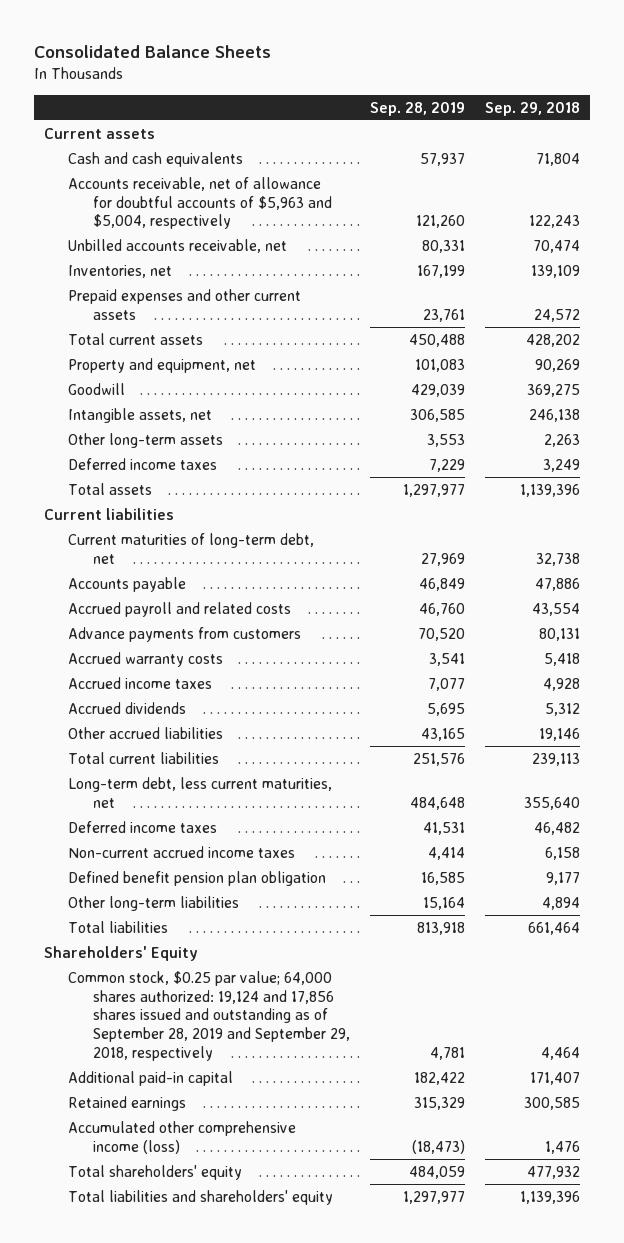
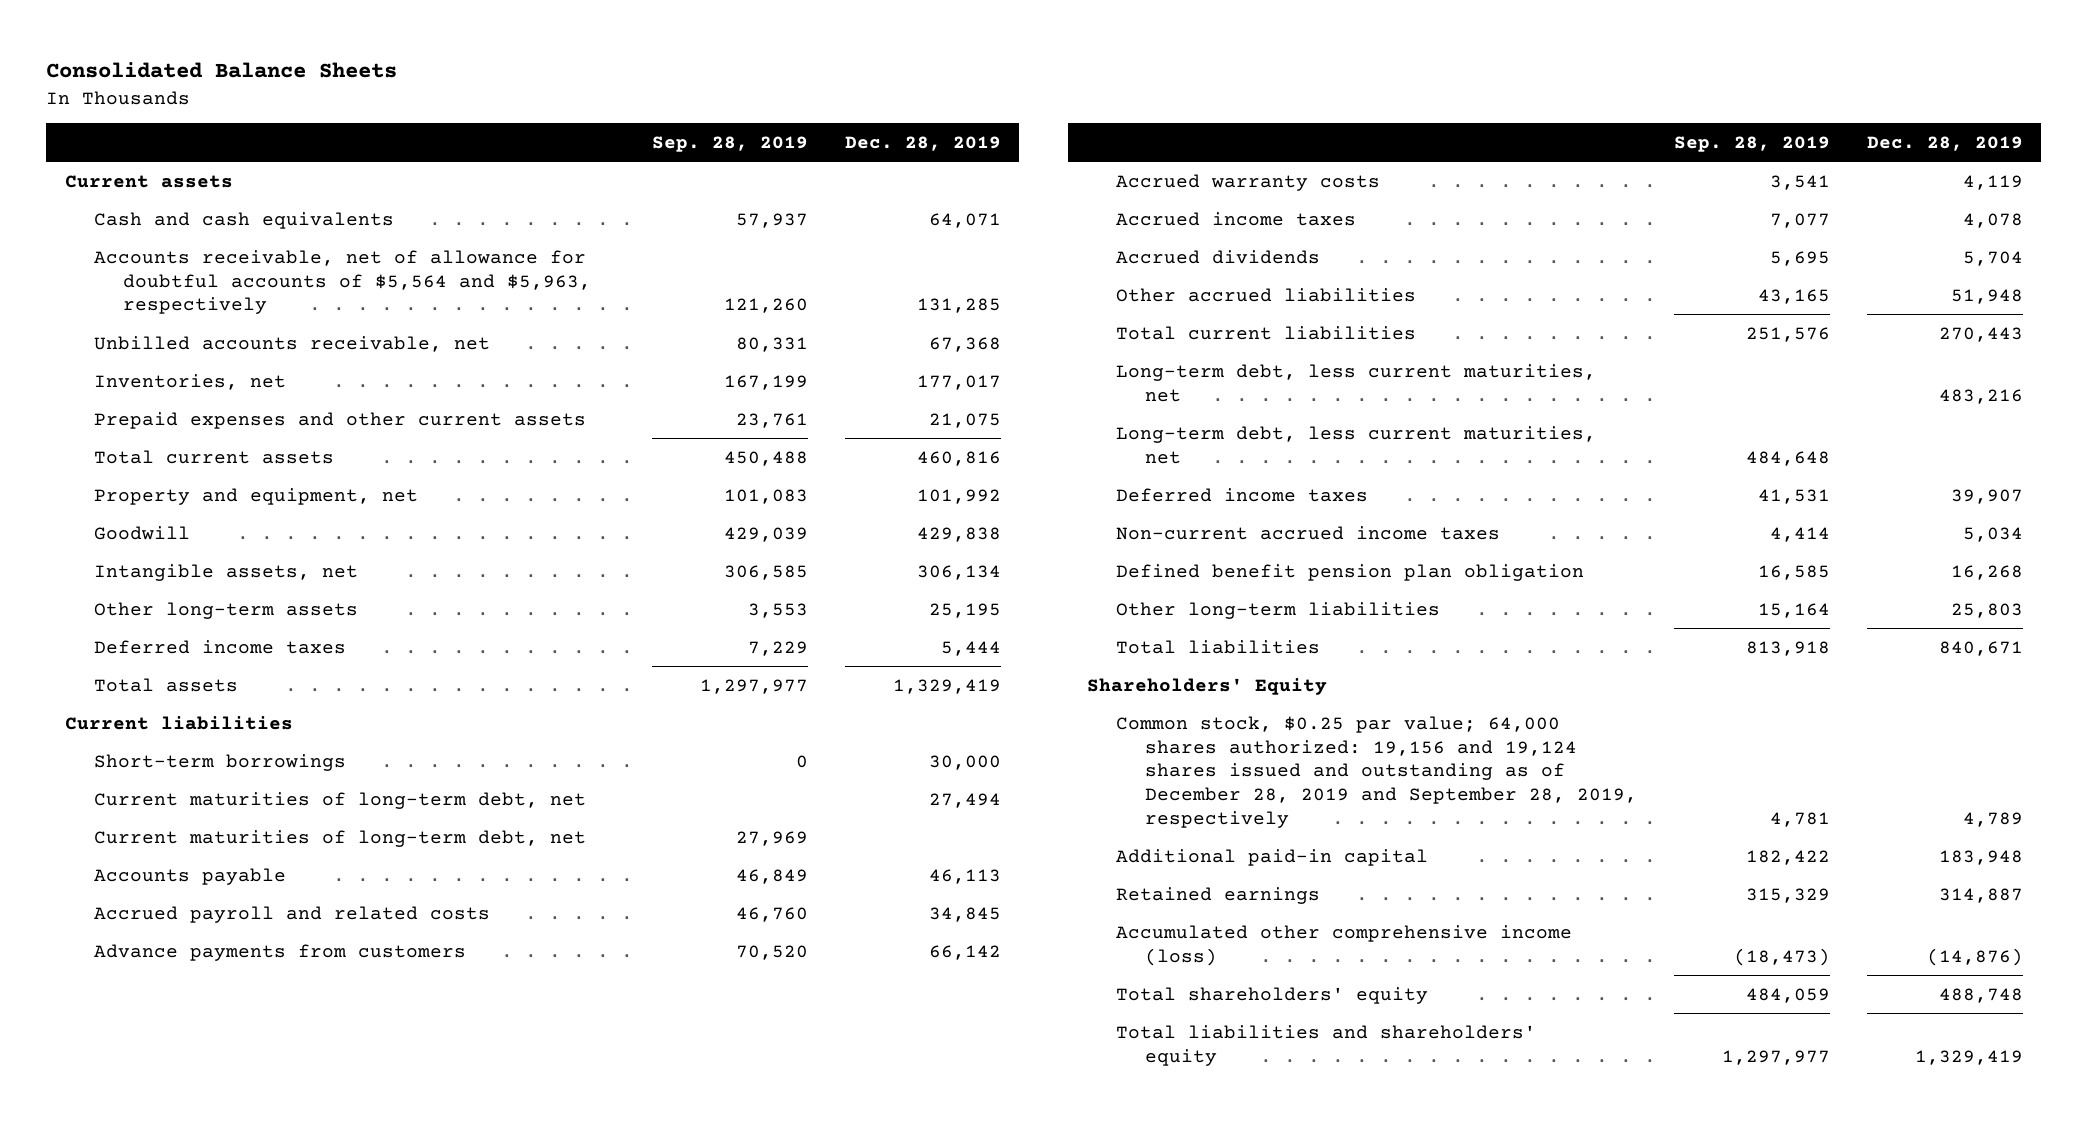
[485,101,581,116] Sep. 29, 2018 -> none
none -> [844,135,1001,151] Dec. 28, 2019
[68,176,332,230] Accounts receivable, net of allowance for doubtful accounts of $5,963 and $5,004, respectively -> [93,249,591,315] Accounts receivable, net of allowance for doubtful accounts of $5,564 and $5,963, respectively
none -> [93,753,346,771] Short-term borrowings
none -> [93,791,586,809] Current maturities of long-term debt, net
none -> [1116,363,1597,402] Long-term debt, less current maturities, net
[68,970,350,1061] Common stock, $0.25 par value; 64,000 shares authorized: 19,124 and 17,856 shares issued and outstanding as of September 28, 2019 and September 29, 2018, respectively -> [1116,715,1638,829] Common stock, $0.25 par value; 64,000 shares authorized: 19,156 and 19,124 shares issued and outstanding as of December 28, 2019 and September 28, 2019, respectively

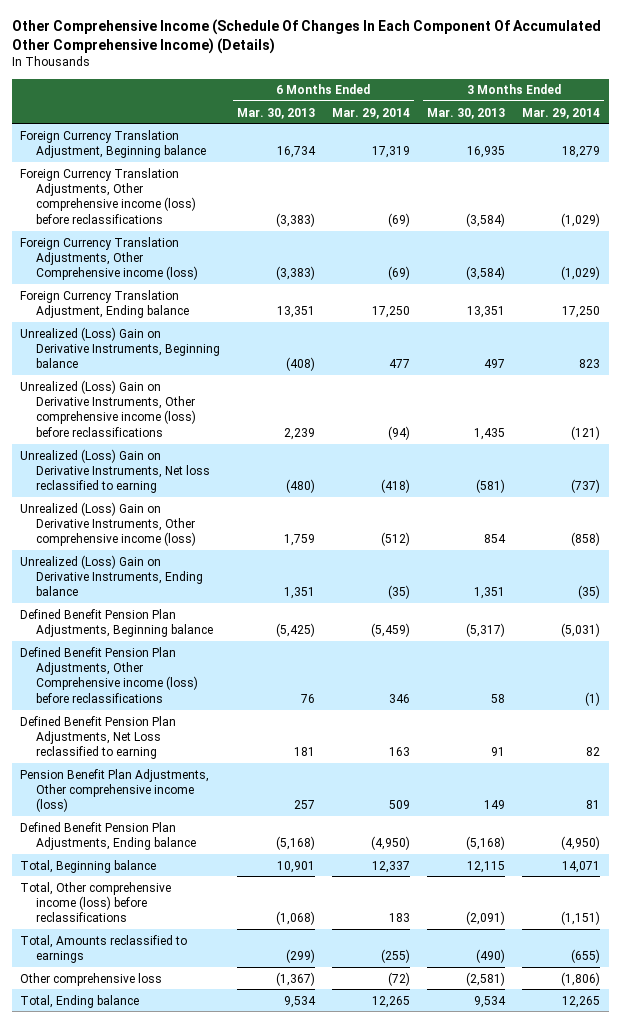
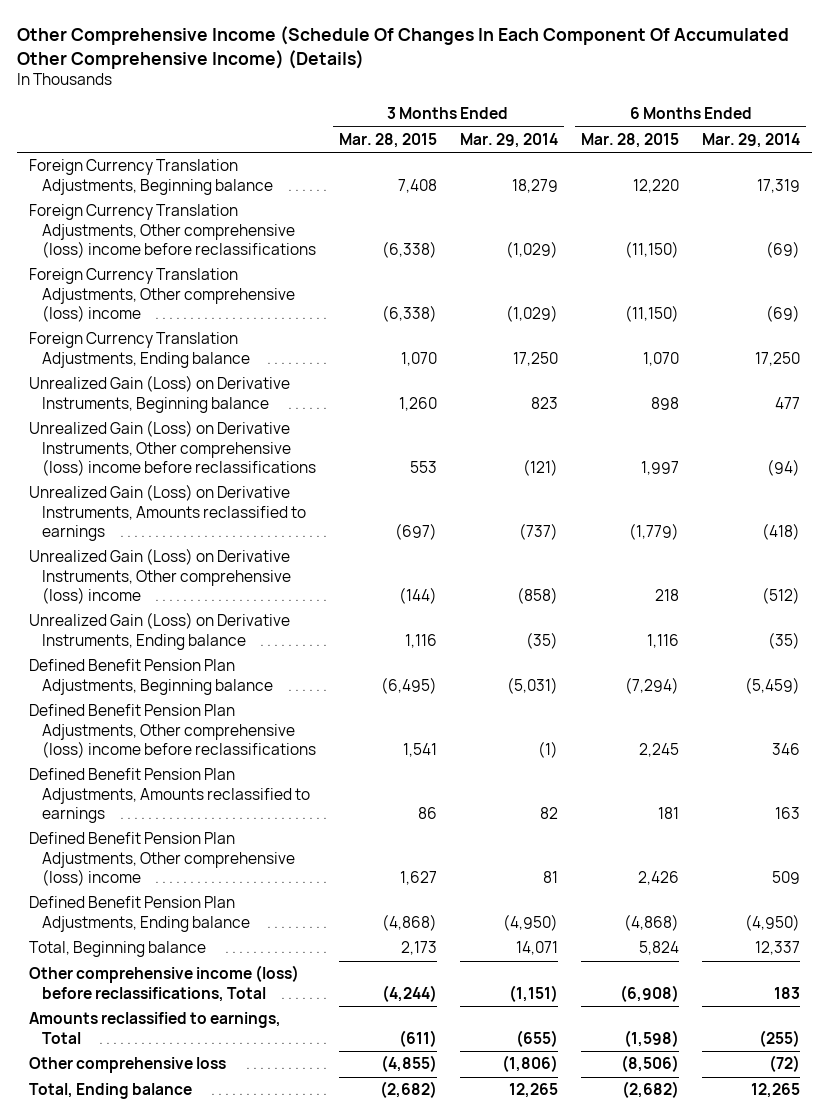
[236,107,315,119] Mar. 30, 2013 -> none
[427,107,506,119] Mar. 30, 2013 -> none
none -> [338,132,437,148] Mar. 28, 2015
none -> [580,132,679,148] Mar. 28, 2015
[20,129,206,158] Foreign Currency Translation Adjustment, Beginning balance -> [28,159,273,195] Foreign Currency Translation Adjustments, Beginning balance
[20,167,196,224] Foreign Currency Translation Adjustments, Other comprehensive income (loss) before reclassifications -> [28,204,316,259] Foreign Currency Translation Adjustments, Other comprehensive (loss) income before reclassifications
[20,236,198,281] Foreign Currency Translation Adjustments, Other Comprehensive income (loss) -> [28,268,295,323] Foreign Currency Translation Adjustments, Other comprehensive (loss) income
[20,289,189,318] Foreign Currency Translation Adjustment, Ending balance -> [28,332,250,368] Foreign Currency Translation Adjustments, Ending balance
[20,326,220,369] Unrealized (Loss) Gain on Derivative Instruments, Beginning balance -> [28,375,290,413] Unrealized Gain (Loss) on Derivative Instruments, Beginning balance
[20,379,196,437] Unrealized (Loss) Gain on Derivative Instruments, Other comprehensive income (loss) before reclassifications -> [28,420,316,477] Unrealized Gain (Loss) on Derivative Instruments, Other comprehensive (loss) income before reclassifications
[20,448,210,494] Unrealized (Loss) Gain on Derivative Instruments, Net loss reclassified to earning -> [28,484,306,542] Unrealized Gain (Loss) on Derivative Instruments, Amounts reclassified to earnings
[20,501,196,547] Unrealized (Loss) Gain on Derivative Instruments, Other comprehensive income (loss) -> [28,548,291,605] Unrealized Gain (Loss) on Derivative Instruments, Other comprehensive (loss) income
[20,554,203,597] Unrealized (Loss) Gain on Derivative Instruments, Ending balance -> [28,612,290,650] Unrealized Gain (Loss) on Derivative Instruments, Ending balance
[20,646,198,703] Defined Benefit Pension Plan Adjustments, Other Comprehensive income (loss) before reclassifications -> [28,704,316,759] Defined Benefit Pension Plan Adjustments, Other comprehensive (loss) income before reclassifications
[20,715,177,760] Defined Benefit Pension Plan Adjustments, Net Loss reclassified to earning -> [28,768,310,824] Defined Benefit Pension Plan Adjustments, Amounts reclassified to earnings
[20,768,210,813] Pension Benefit Plan Adjustments, Other comprehensive income (loss) -> [28,832,295,887] Defined Benefit Pension Plan Adjustments, Other comprehensive (loss) income
[20,881,172,923] Total, Other comprehensive income (loss) before reclassifications -> [28,965,299,1002] Other comprehensive income (loss) before reclassifications, Total
[20,934,188,963] Total, Amounts reclassified to earnings -> [28,1012,281,1044] Amounts reclassified to earnings, Total

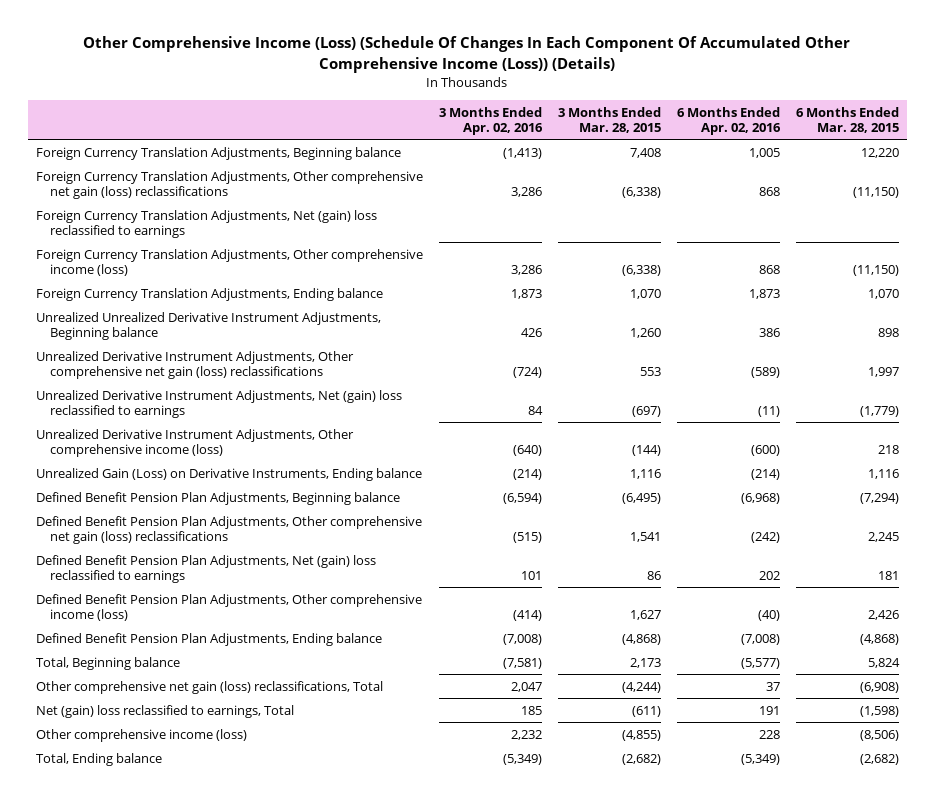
[17,26,790,69] Other Comprehensive Income (Schedule Of Changes In Each Component Of Accumulated Other Comprehensive Income) (Details) -> [83,36,851,73] Other Comprehensive Income (Loss) (Schedule Of Changes In Each Component Of Accumulated Other Comprehensive Income (Loss)) (Details)
[459,132,558,148] Mar. 29, 2014 -> none
[702,132,801,148] Mar. 29, 2014 -> none
none -> [438,106,543,136] 3 Months Ended Apr. 02, 2016
none -> [677,106,782,136] 6 Months Ended Apr. 02, 2016
[28,204,316,259] Foreign Currency Translation Adjustments, Other comprehensive (loss) income before reclassifications -> [35,170,423,200] Foreign Currency Translation Adjustments, Other comprehensive net gain (loss) reclassifications
none -> [35,209,377,239] Foreign Currency Translation Adjustments, Net (gain) loss reclassified to earnings
[28,268,295,323] Foreign Currency Translation Adjustments, Other comprehensive (loss) income -> [35,248,423,277] Foreign Currency Translation Adjustments, Other comprehensive income (loss)
[28,375,290,413] Unrealized Gain (Loss) on Derivative Instruments, Beginning balance -> [35,311,381,341] Unrealized Unrealized Derivative Instrument Adjustments, Beginning balance
[28,420,316,477] Unrealized Gain (Loss) on Derivative Instruments, Other comprehensive (loss) income before reclassifications -> [35,350,354,380] Unrealized Derivative Instrument Adjustments, Other comprehensive net gain (loss) reclassifications
[28,484,306,542] Unrealized Gain (Loss) on Derivative Instruments, Amounts reclassified to earnings -> [35,389,402,419] Unrealized Derivative Instrument Adjustments, Net (gain) loss reclassified to earnings
[28,548,291,605] Unrealized Gain (Loss) on Derivative Instruments, Other comprehensive (loss) income -> [35,428,354,458] Unrealized Derivative Instrument Adjustments, Other comprehensive income (loss)
[28,704,316,759] Defined Benefit Pension Plan Adjustments, Other comprehensive (loss) income before reclassifications -> [35,515,422,545] Defined Benefit Pension Plan Adjustments, Other comprehensive net gain (loss) reclassifications
[28,768,310,824] Defined Benefit Pension Plan Adjustments, Amounts reclassified to earnings -> [35,554,376,584] Defined Benefit Pension Plan Adjustments, Net (gain) loss reclassified to earnings
[28,832,295,887] Defined Benefit Pension Plan Adjustments, Other comprehensive (loss) income -> [35,593,422,622] Defined Benefit Pension Plan Adjustments, Other comprehensive income (loss)
[28,965,299,1002] Other comprehensive income (loss) before reclassifications, Total -> [35,680,383,694] Other comprehensive net gain (loss) reclassifications, Total
[28,1012,281,1044] Amounts reclassified to earnings, Total -> [35,704,294,718] Net (gain) loss reclassified to earnings, Total
[28,1057,226,1074] Other comprehensive loss -> [35,728,247,742] Other comprehensive income (loss)

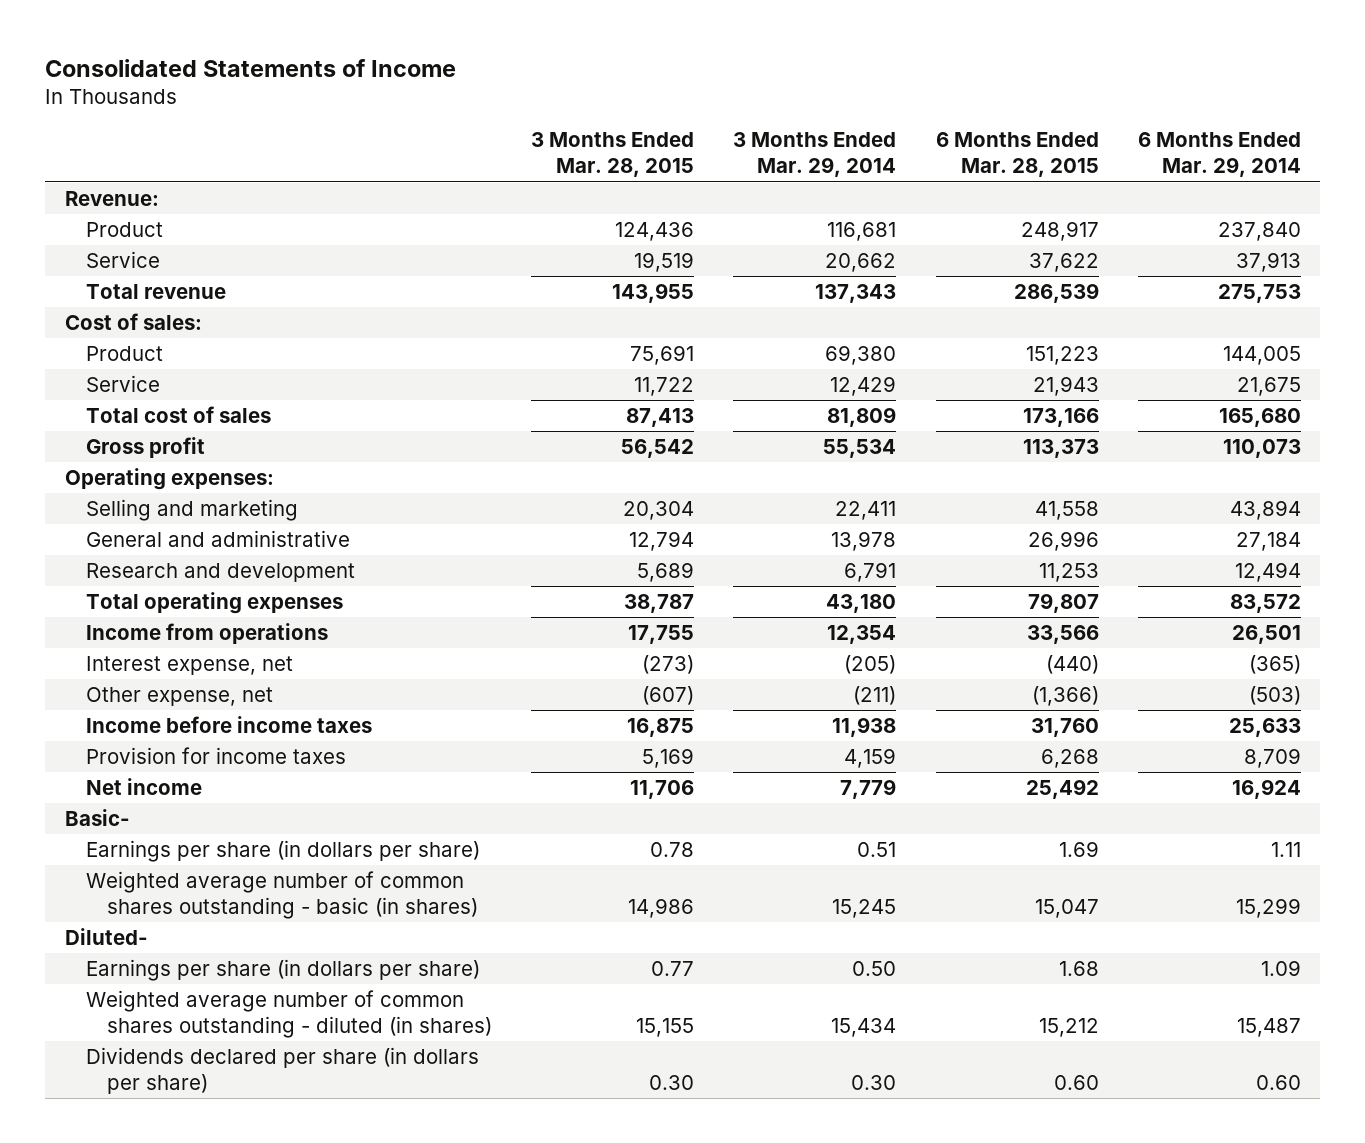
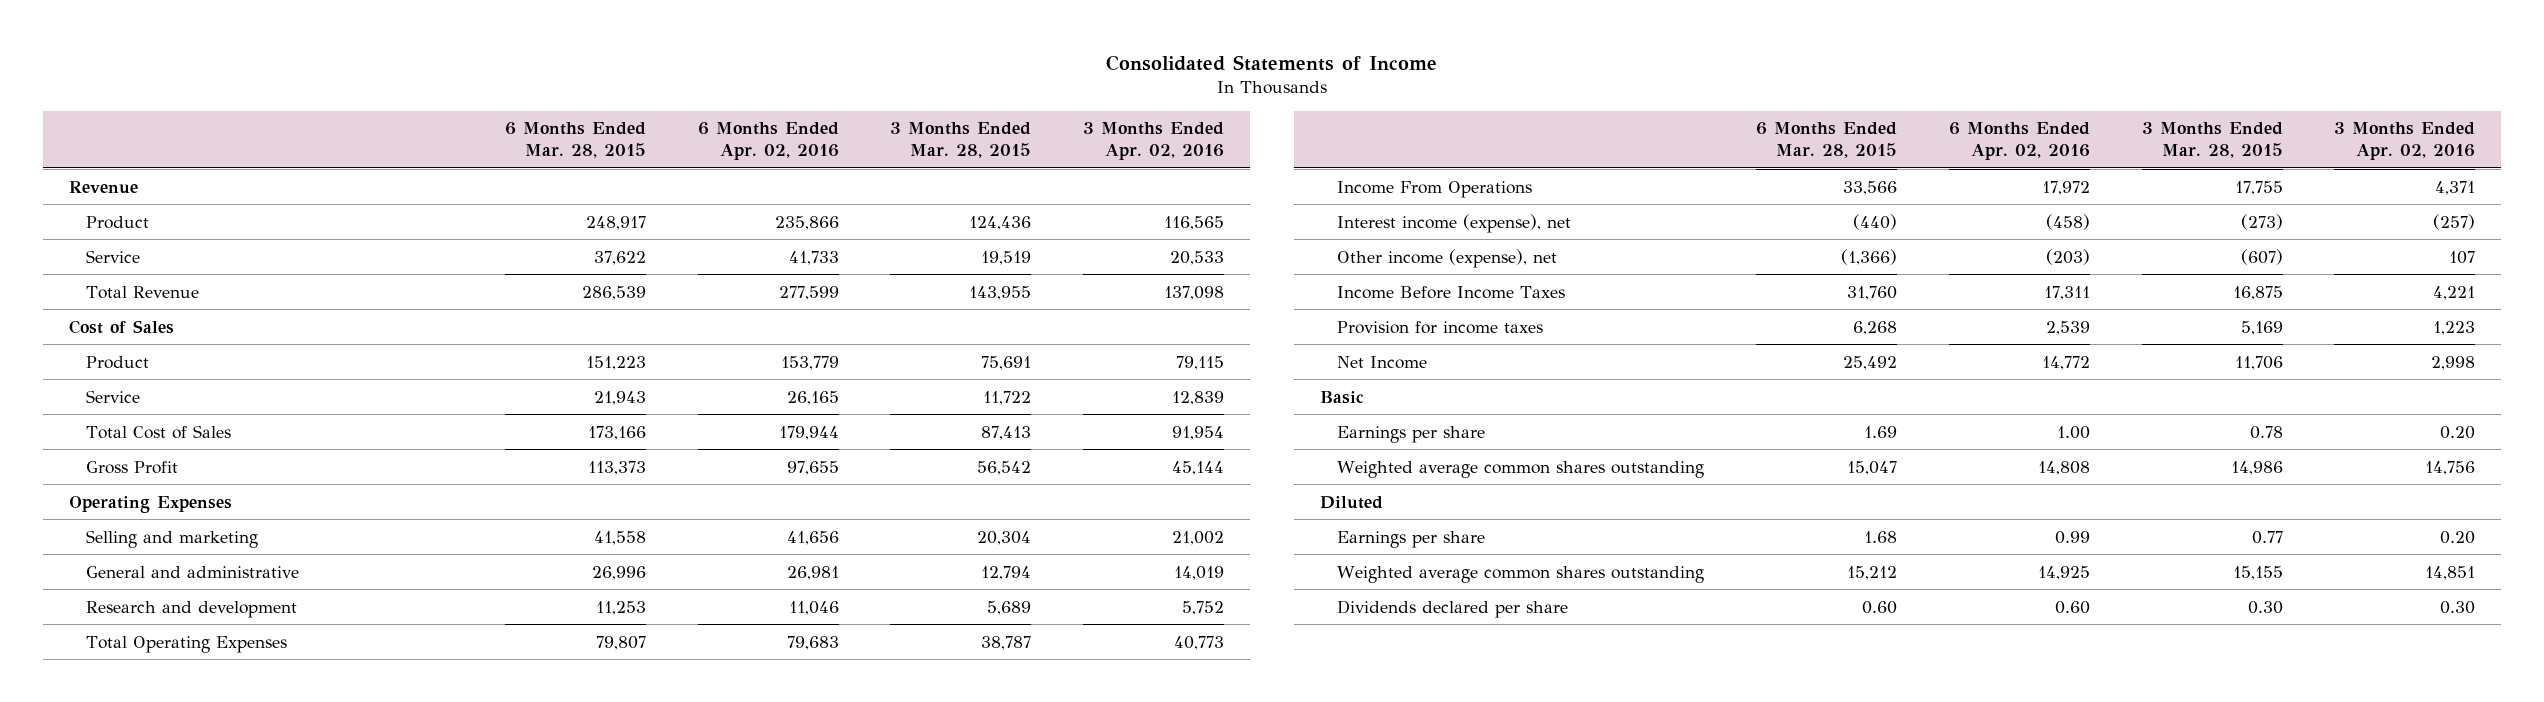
[733,132,897,178] 3 Months Ended Mar. 29, 2014 -> none
[1137,132,1301,178] 6 Months Ended Mar. 29, 2014 -> none
none -> [697,122,839,161] 6 Months Ended Apr. 02, 2016
none -> [1083,122,1225,161] 3 Months Ended Apr. 02, 2016
[64,191,159,207] Revenue: -> [68,180,138,194] Revenue
[85,284,226,300] Total revenue -> [86,285,200,299] Total Revenue
[64,313,202,331] Cost of sales: -> [68,319,174,334] Cost of Sales
[85,406,271,424] Total cost of sales -> [86,424,232,439] Total Cost of Sales
[85,437,205,459] Gross profit -> [86,460,179,474] Gross Profit
[64,468,274,491] Operating expenses: -> [68,495,232,513] Operating Expenses
[85,592,343,615] Total operating expenses -> [86,635,288,653] Total Operating Expenses
[85,623,328,645] Income from operations -> [1337,180,1533,198] Income From Operations
[85,656,293,676] Interest expense, net -> [1337,213,1572,233] Interest income (expense), net
[85,687,273,707] Other expense, net -> [1337,248,1558,268] Other income (expense), net
[85,716,372,734] Income before income taxes -> [1337,285,1566,299] Income Before Income Taxes
[85,778,202,796] Net income -> [1337,355,1428,369] Net Income
[64,809,130,827] Basic- -> [1319,390,1364,404] Basic
[85,840,480,863] Earnings per share (in dollars per share) -> [1337,425,1486,443] Earnings per share
[85,871,479,920] Weighted average number of common shares outstanding - basic (in shares) -> [1337,460,1705,478] Weighted average common shares outstanding
[64,928,148,946] Diluted- -> [1319,495,1383,509] Diluted
[85,959,480,982] Earnings per share (in dollars per share) -> [1337,530,1486,548] Earnings per share
[85,990,493,1039] Weighted average number of common shares outstanding - diluted (in shares) -> [1337,565,1705,583] Weighted average common shares outstanding
[85,1047,479,1095] Dividends declared per share (in dollars per share) -> [1337,599,1569,618] Dividends declared per share

